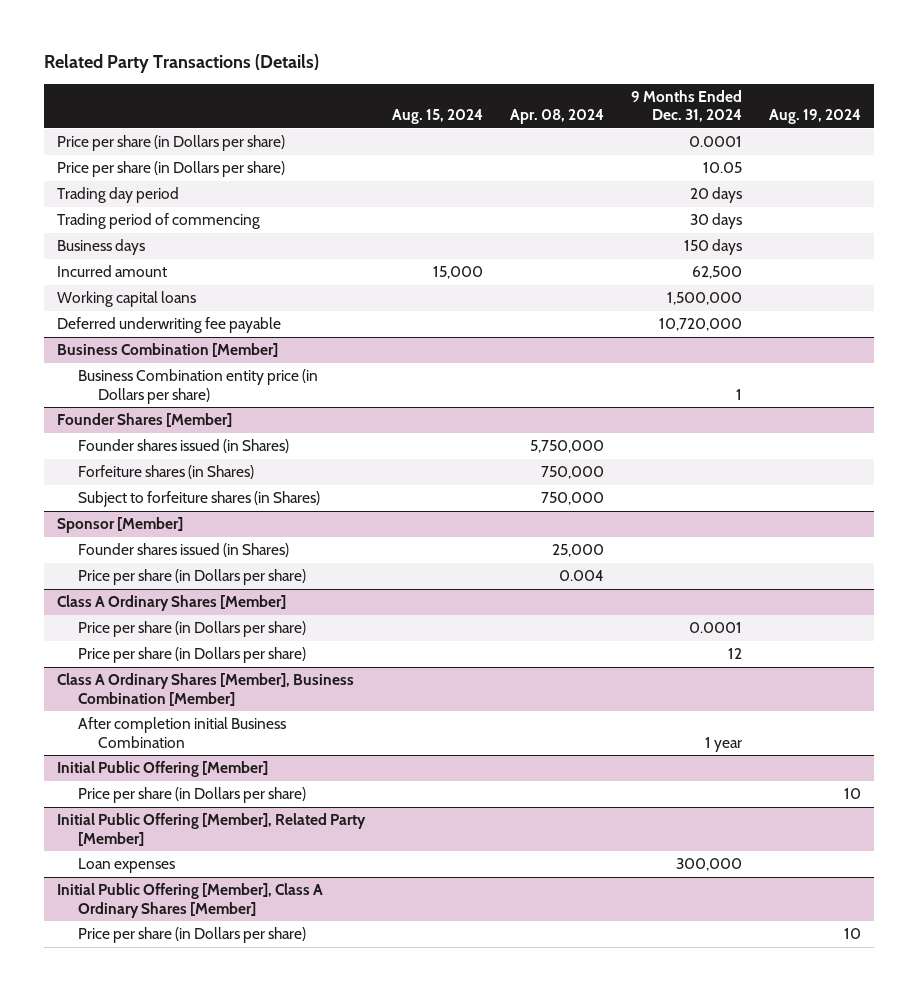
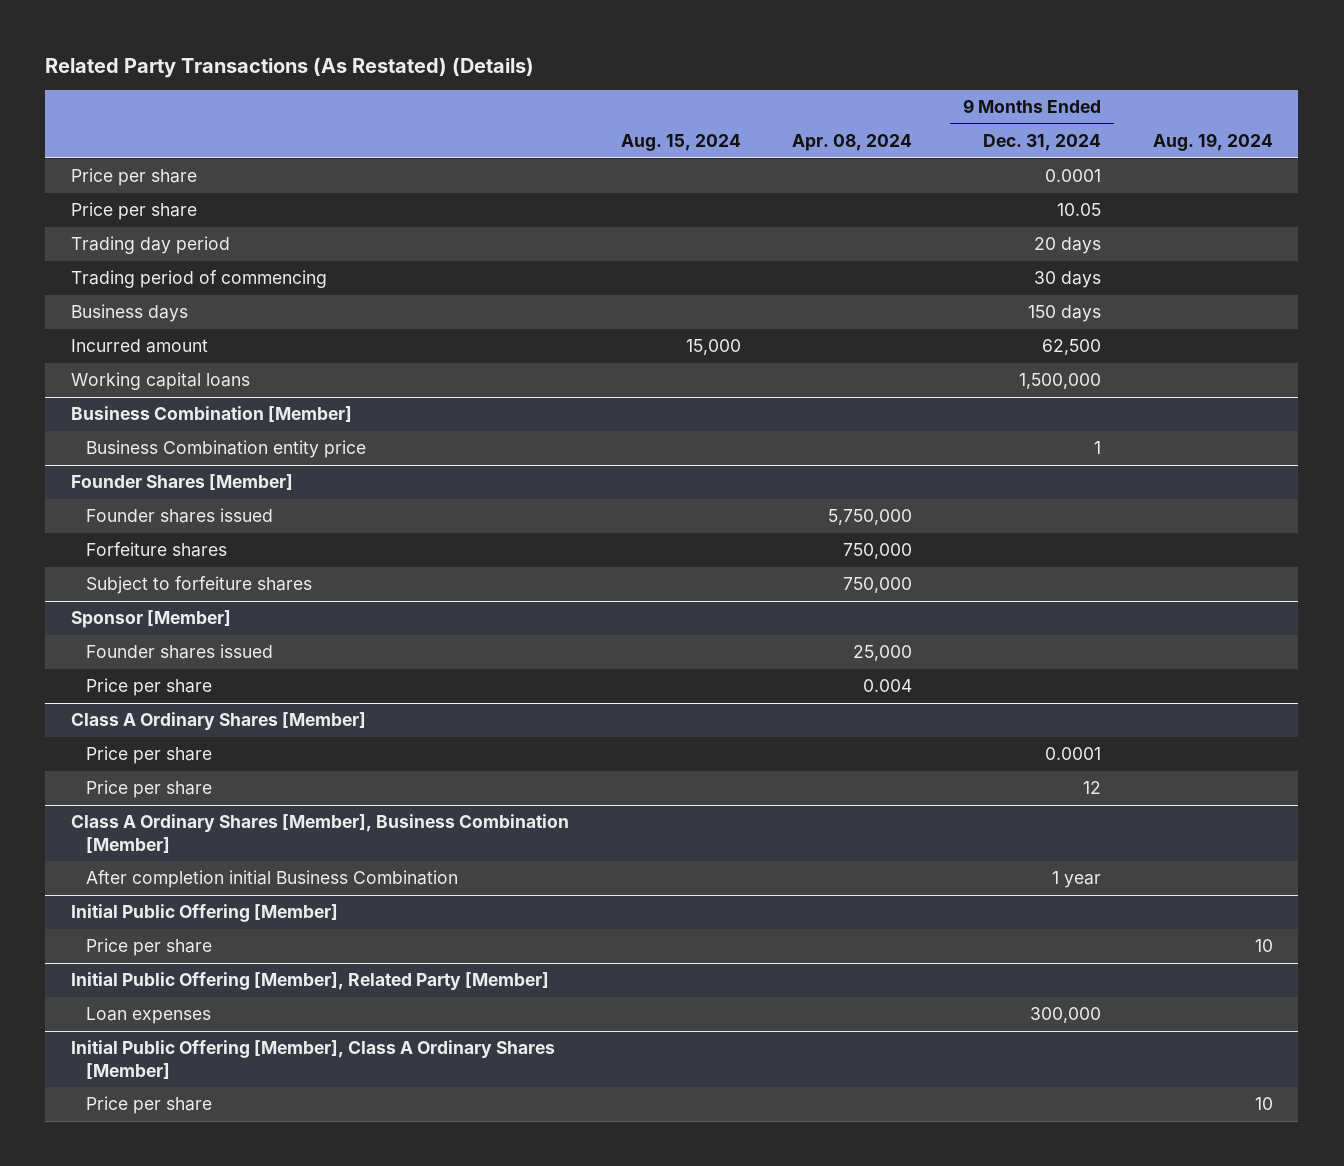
[43,54,319,74] Related Party Transactions (Details) -> [45,56,535,78] Related Party Transactions (As Restated) (Details)
[57,135,286,152] Price per share (in Dollars per share) -> [71,168,198,187] Price per share
[57,161,286,178] Price per share (in Dollars per share) -> [71,202,198,221] Price per share
[57,317,282,334] Deferred underwriting fee payable -> none
[77,369,318,404] Business Combination entity price (in Dollars per share) -> [85,440,366,459] Business Combination entity price
[77,439,289,454] Founder shares issued (in Shares) -> [85,508,273,524] Founder shares issued
[77,465,254,480] Forfeiture shares (in Shares) -> [85,542,227,558] Forfeiture shares
[77,491,320,508] Subject to forfeiture shares (in Shares) -> [85,576,312,595] Subject to forfeiture shares
[77,543,289,558] Founder shares issued (in Shares) -> [85,644,273,660] Founder shares issued
[77,569,306,586] Price per share (in Dollars per share) -> [85,678,212,697] Price per share
[77,621,306,638] Price per share (in Dollars per share) -> [85,746,212,765] Price per share
[77,647,306,664] Price per share (in Dollars per share) -> [85,780,212,799] Price per share
[77,787,306,804] Price per share (in Dollars per share) -> [85,938,212,957] Price per share
[77,927,306,944] Price per share (in Dollars per share) -> [85,1096,212,1115] Price per share

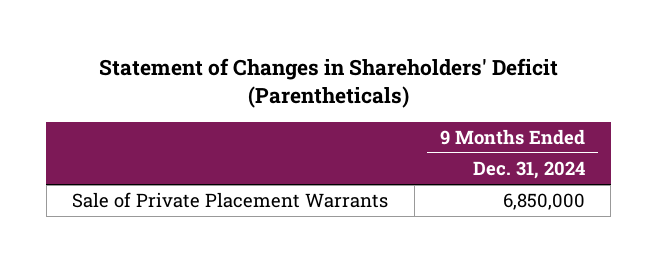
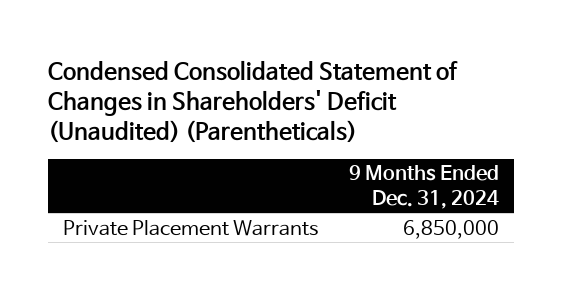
[98,57,558,109] Statement of Changes in Shareholders' Deficit (Parentheticals) -> [48,59,459,144] Condensed Consolidated Statement of Changes in Shareholders' Deficit (Unaudited) (Parentheticals)
[72,192,389,209] Sale of Private Placement Warrants -> [63,219,320,236] Private Placement Warrants

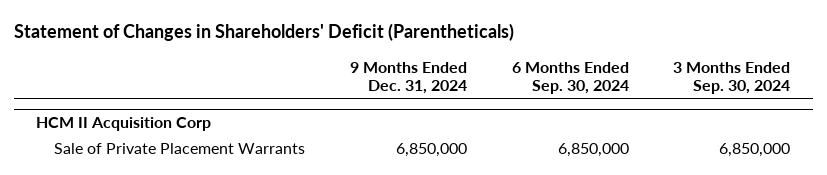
[48,59,459,144] Condensed Consolidated Statement of Changes in Shareholders' Deficit (Unaudited) (Parentheticals) -> [13,23,514,42] Statement of Changes in Shareholders' Deficit (Parentheticals)
none -> [511,61,629,95] 6 Months Ended Sep. 30, 2024
none -> [673,61,791,95] 3 Months Ended Sep. 30, 2024
none -> [36,117,212,132] HCM II Acquisition Corp
[63,219,320,236] Private Placement Warrants -> [54,142,306,154] Sale of Private Placement Warrants

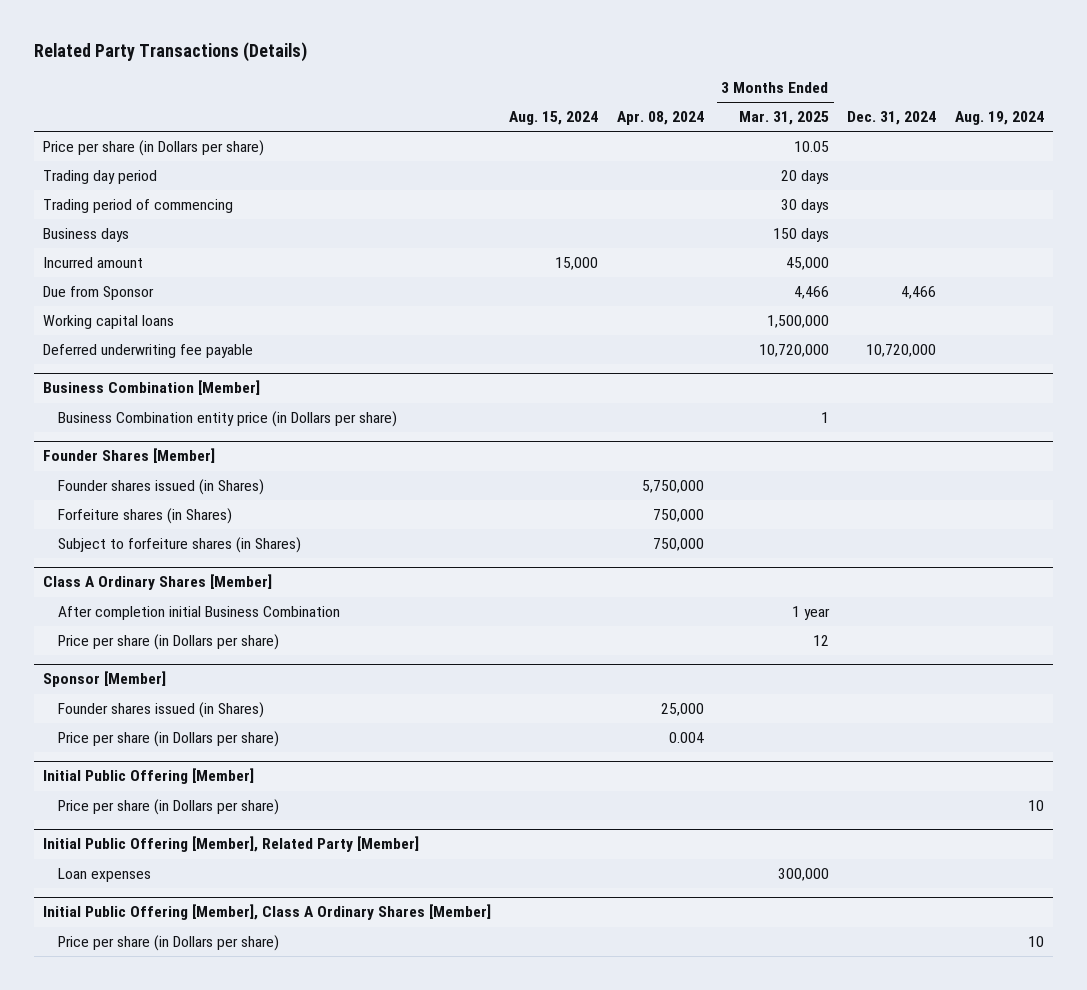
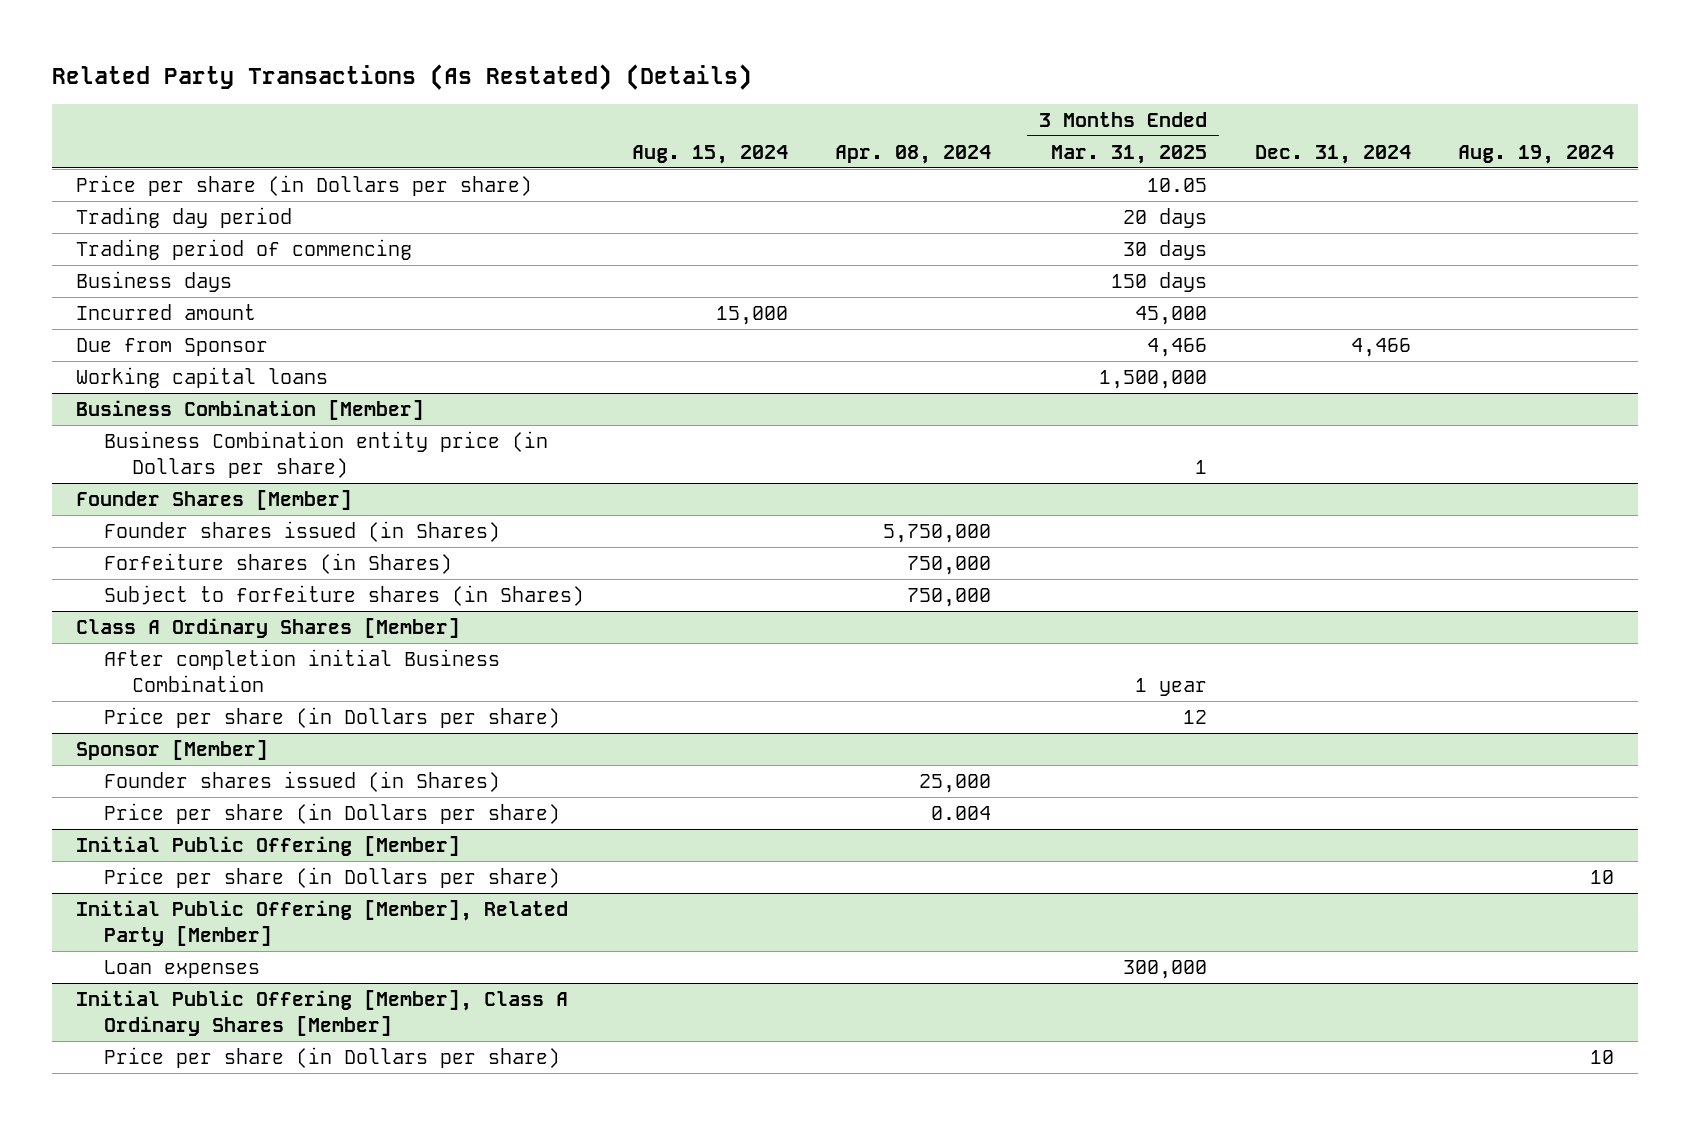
[33,42,307,63] Related Party Transactions (Details) -> [52,63,753,90] Related Party Transactions (As Restated) (Details)
[42,344,253,359] Deferred underwriting fee payable -> none

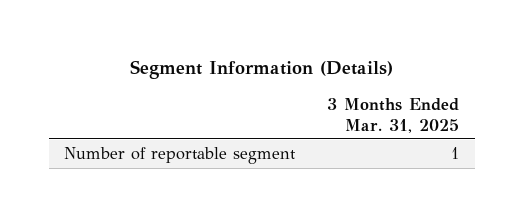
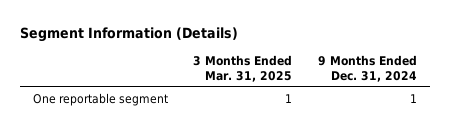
none -> [317,55,417,83] 9 Months Ended Dec. 31, 2024
[64,147,297,165] Number of reportable segment -> [32,93,168,107] One reportable segment

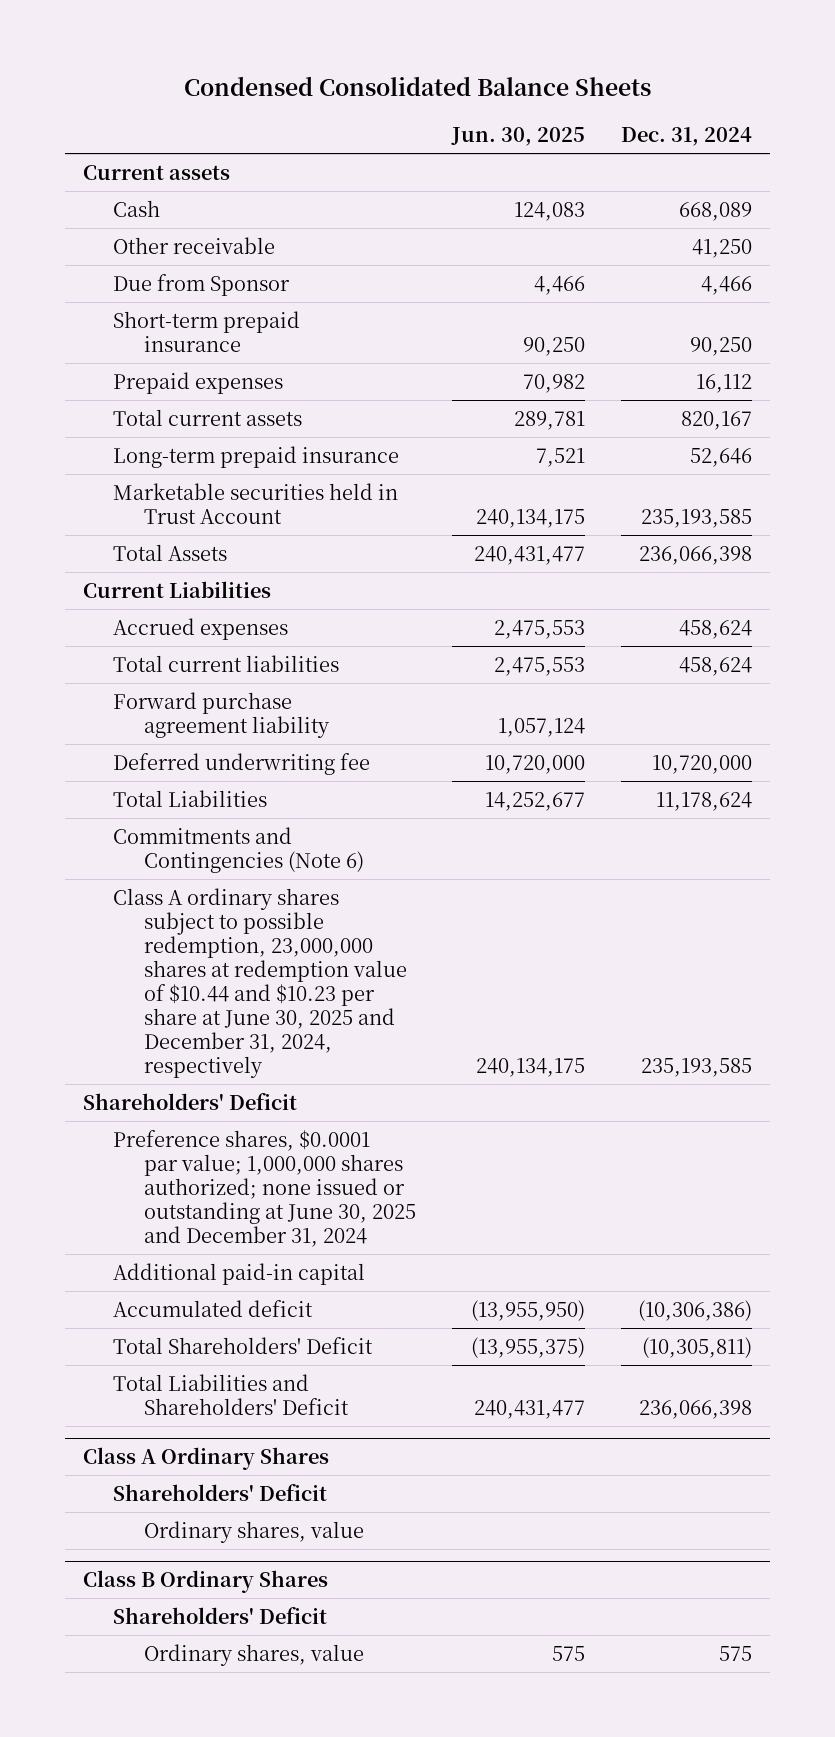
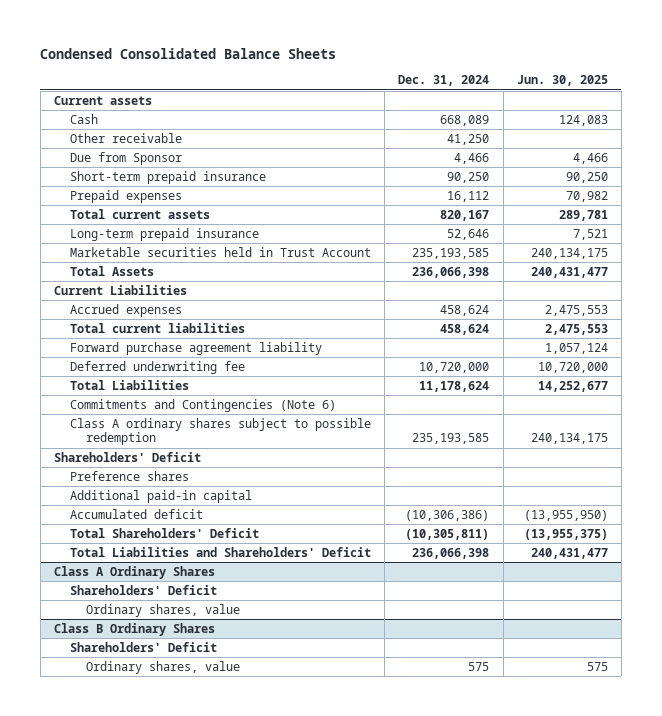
[113,887,407,1078] Class A ordinary shares subject to possible redemption, 23,000,000 shares at redemption value of $10.44 and $10.23 per share at June 30, 2025 and December 31, 2024, respectively -> [70,417,372,446] Class A ordinary shares subject to possible redemption
[113,1129,416,1247] Preference shares, $0.0001 par value; 1,000,000 shares authorized; none issued or outstanding at June 30, 2025 and December 31, 2024 -> [70,470,190,481] Preference shares

